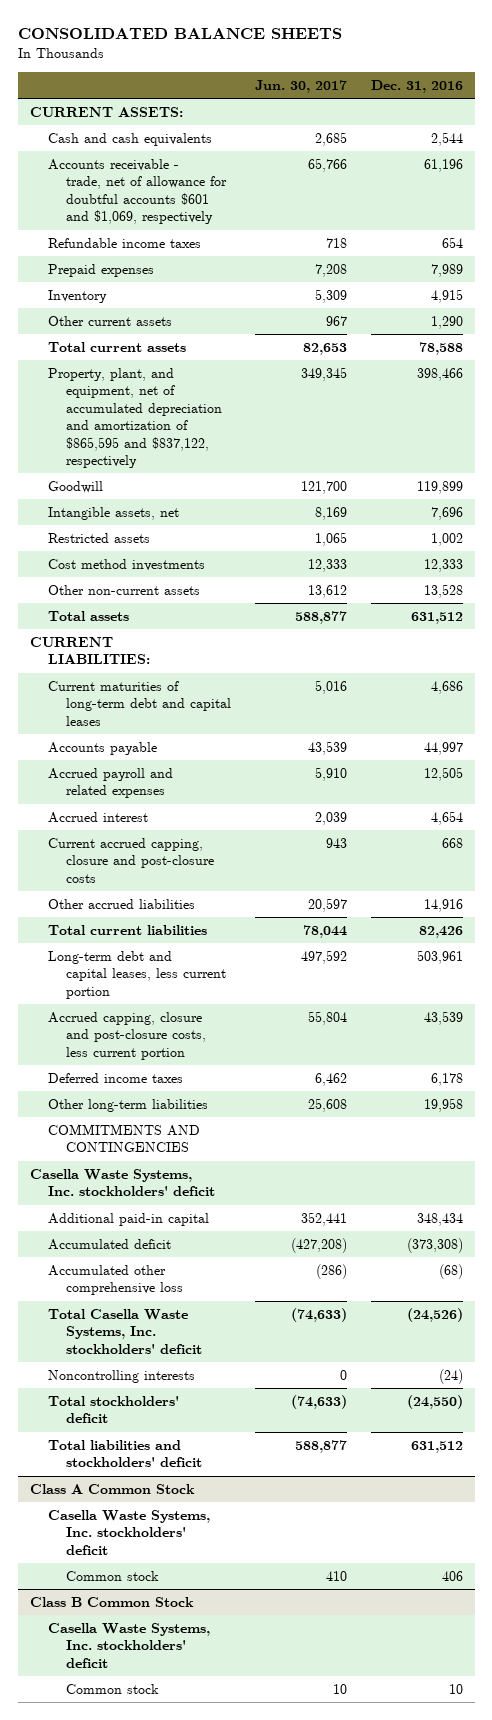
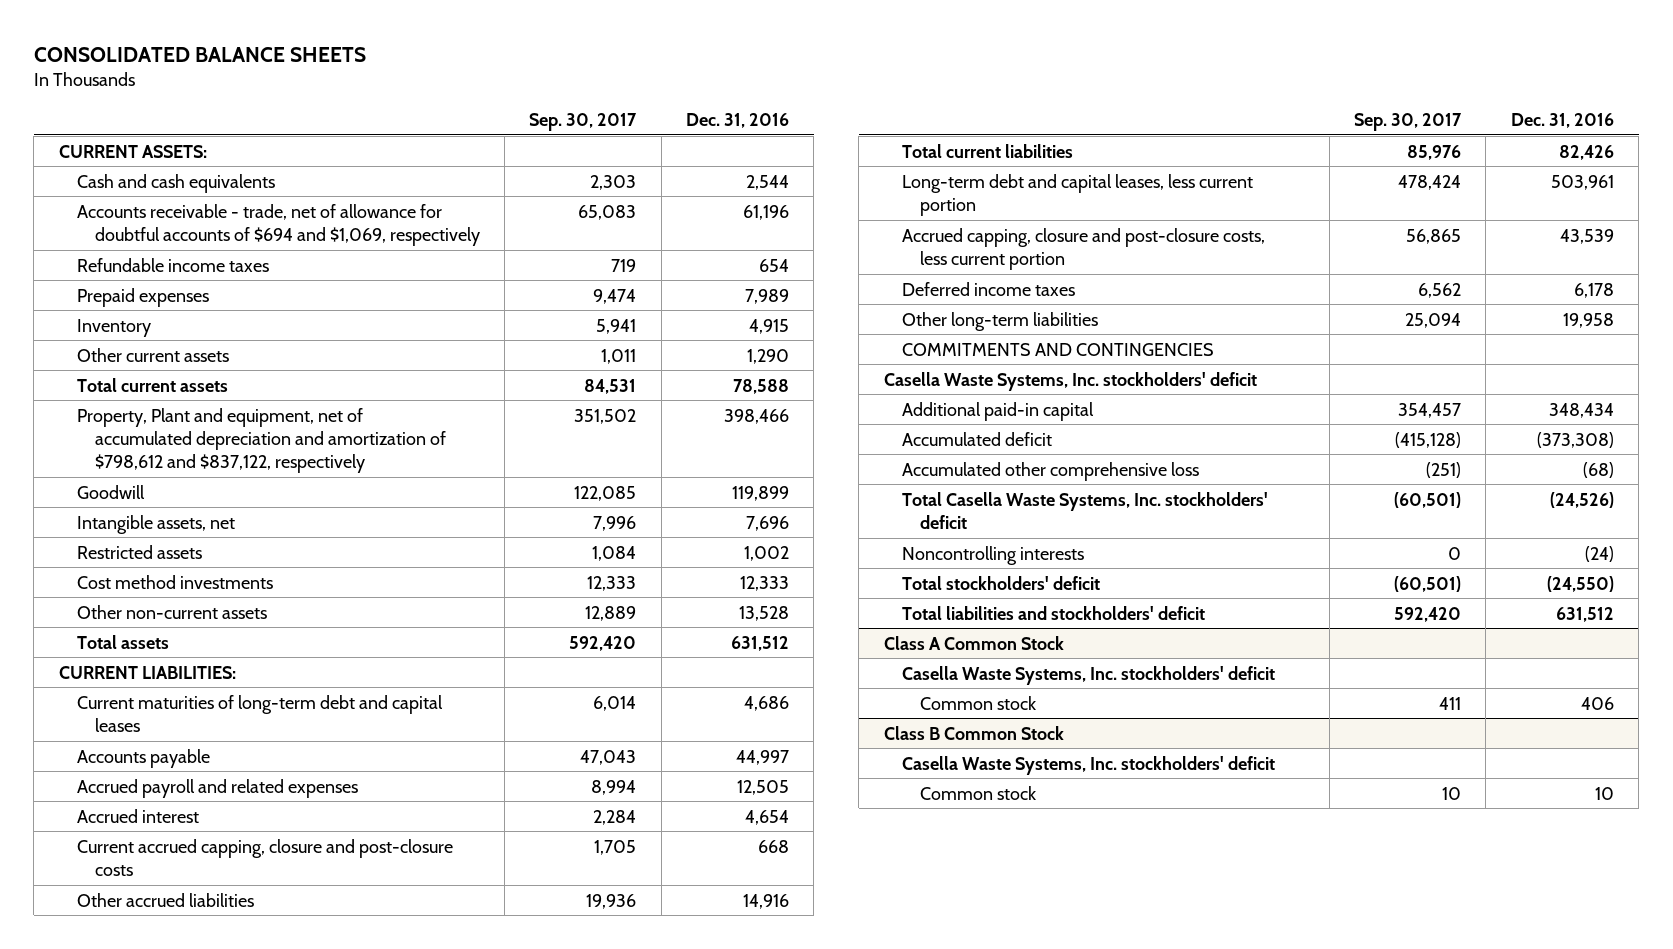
[254,79,347,93] Jun. 30, 2017 -> none
none -> [529,113,638,132] Sep. 30, 2017
[47,158,227,225] Accounts receivable - trade, net of allowance for doubtful accounts $601 and $1,069, respectively -> [76,203,480,246] Accounts receivable - trade, net of allowance for doubtful accounts of $694 and $1,069, respectively
[47,367,222,469] Property, plant, and equipment, net of accumulated depreciation and amortization of $865,595 and $837,122, respectively -> [76,407,446,473] Property, Plant and equipment, net of accumulated depreciation and amortization of $798,612 and $837,122, respectively

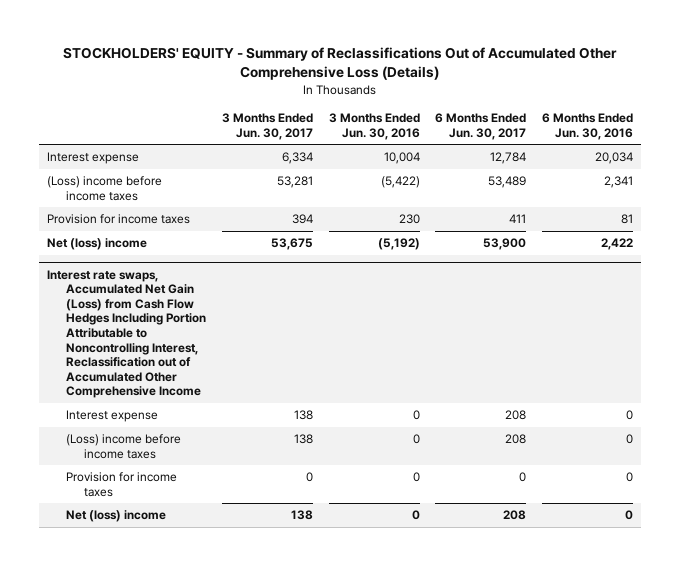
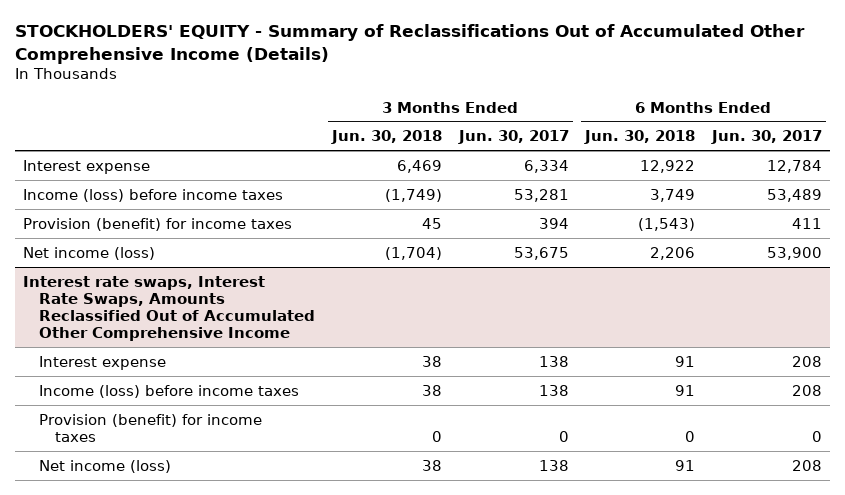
[63,47,618,81] STOCKHOLDERS' EQUITY - Summary of Reclassifications Out of Accumulated Other Comprehensive Loss (Details) -> [15,24,806,64] STOCKHOLDERS' EQUITY - Summary of Reclassifications Out of Accumulated Other Comprehensive Income (Details)
[328,112,420,140] 3 Months Ended Jun. 30, 2016 -> none
[542,112,634,140] 6 Months Ended Jun. 30, 2016 -> none
none -> [331,130,443,145] Jun. 30, 2018
none -> [584,130,696,145] Jun. 30, 2018
[47,269,206,399] Interest rate swaps, Accumulated Net Gain (Loss) from Cash Flow Hedges Including Portion Attributable to Noncontrolling Interest, Reclassification out of Accumulated Other Comprehensive Income -> none
[47,176,163,201] (Loss) income before income taxes -> [23,188,284,202] Income (loss) before income taxes
[47,214,191,225] Provision for income taxes -> [23,217,293,231] Provision (benefit) for income taxes
[47,238,148,251] Net (loss) income -> [23,246,156,260] Net income (loss)
none -> [23,275,316,342] Interest rate swaps, Interest Rate Swaps, Amounts Reclassified Out of Accumulated Other Comprehensive Income
[65,434,181,459] (Loss) income before income taxes -> [39,384,300,398] Income (loss) before income taxes
[65,472,177,497] Provision for income taxes -> [39,413,263,442] Provision (benefit) for income taxes
[65,510,166,523] Net (loss) income -> [39,459,172,473] Net income (loss)

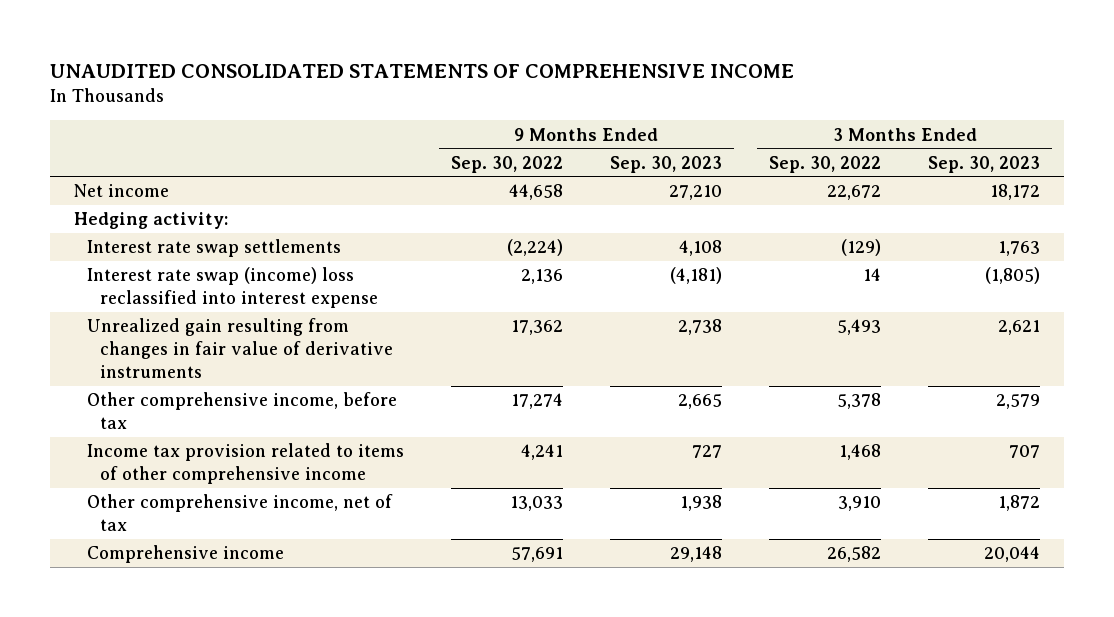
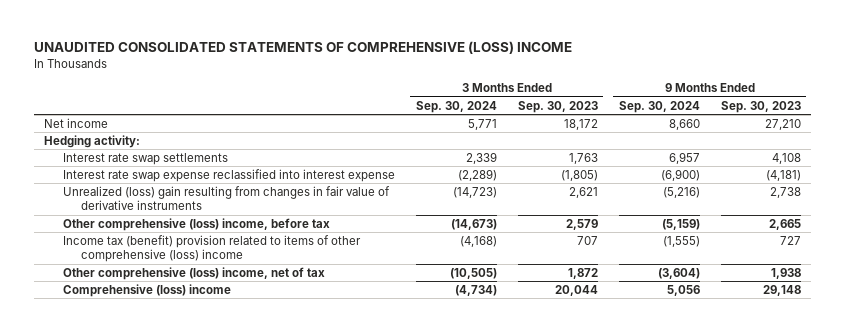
[49,63,794,78] UNAUDITED CONSOLIDATED STATEMENTS OF COMPREHENSIVE INCOME -> [33,40,572,54] UNAUDITED CONSOLIDATED STATEMENTS OF COMPREHENSIVE (LOSS) INCOME
[450,155,563,173] Sep. 30, 2022 -> none
[769,155,882,173] Sep. 30, 2022 -> none
none -> [415,100,497,113] Sep. 30, 2024
none -> [618,100,700,113] Sep. 30, 2024
[86,267,378,308] Interest rate swap (income) loss reclassified into interest expense -> [62,169,395,183] Interest rate swap expense reclassified into interest expense
[86,318,393,378] Unrealized gain resulting from changes in fair value of derivative instruments -> [62,186,390,211] Unrealized (loss) gain resulting from changes in fair value of derivative instruments
[86,392,397,429] Other comprehensive income, before tax -> [62,218,330,232] Other comprehensive (loss) income, before tax
[86,443,404,484] Income tax provision related to items of other comprehensive income -> [62,235,361,263] Income tax (benefit) provision related to items of other comprehensive (loss) income
[86,494,393,531] Other comprehensive income, net of tax -> [62,267,325,281] Other comprehensive (loss) income, net of tax
[86,545,284,564] Comprehensive income -> [62,284,231,298] Comprehensive (loss) income

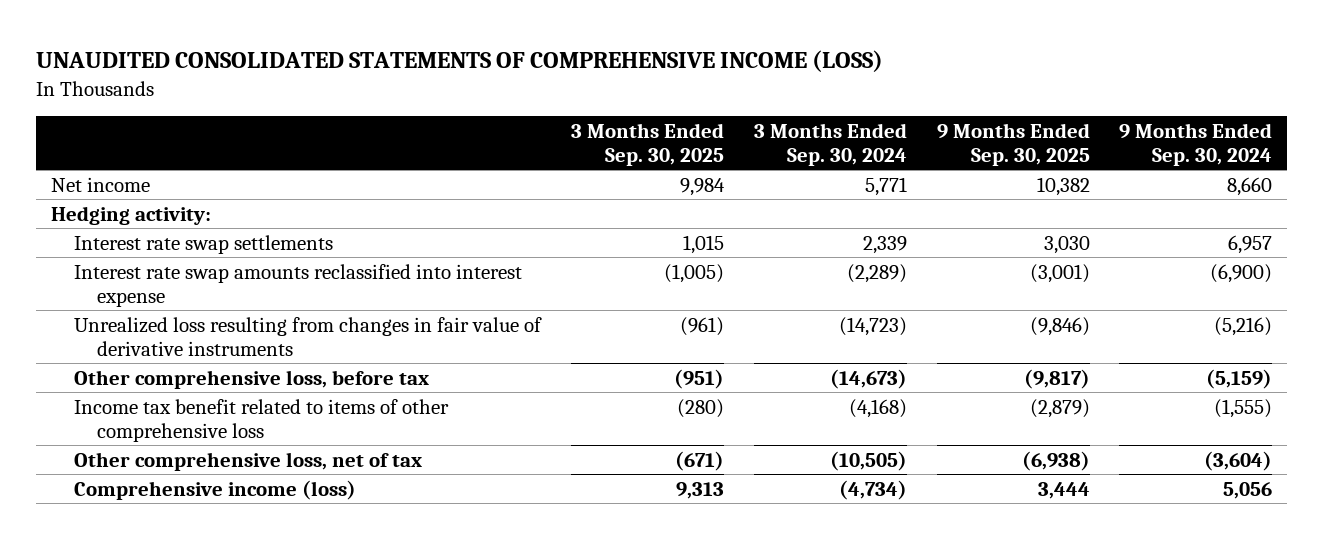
[33,40,572,54] UNAUDITED CONSOLIDATED STATEMENTS OF COMPREHENSIVE (LOSS) INCOME -> [36,49,884,72] UNAUDITED CONSOLIDATED STATEMENTS OF COMPREHENSIVE INCOME (LOSS)
[517,100,598,113] Sep. 30, 2023 -> none
[720,100,801,113] Sep. 30, 2023 -> none
none -> [571,122,725,166] 3 Months Ended Sep. 30, 2025
none -> [936,122,1090,166] 9 Months Ended Sep. 30, 2025
[62,169,395,183] Interest rate swap expense reclassified into interest expense -> [74,263,523,307] Interest rate swap amounts reclassified into interest expense
[62,186,390,211] Unrealized (loss) gain resulting from changes in fair value of derivative instruments -> [74,316,543,356] Unrealized loss resulting from changes in fair value of derivative instruments
[62,218,330,232] Other comprehensive (loss) income, before tax -> [74,369,430,389] Other comprehensive loss, before tax
[62,235,361,263] Income tax (benefit) provision related to items of other comprehensive (loss) income -> [74,398,450,442] Income tax benefit related to items of other comprehensive loss
[62,267,325,281] Other comprehensive (loss) income, net of tax -> [74,451,423,471] Other comprehensive loss, net of tax
[62,284,231,298] Comprehensive (loss) income -> [74,479,357,500] Comprehensive income (loss)

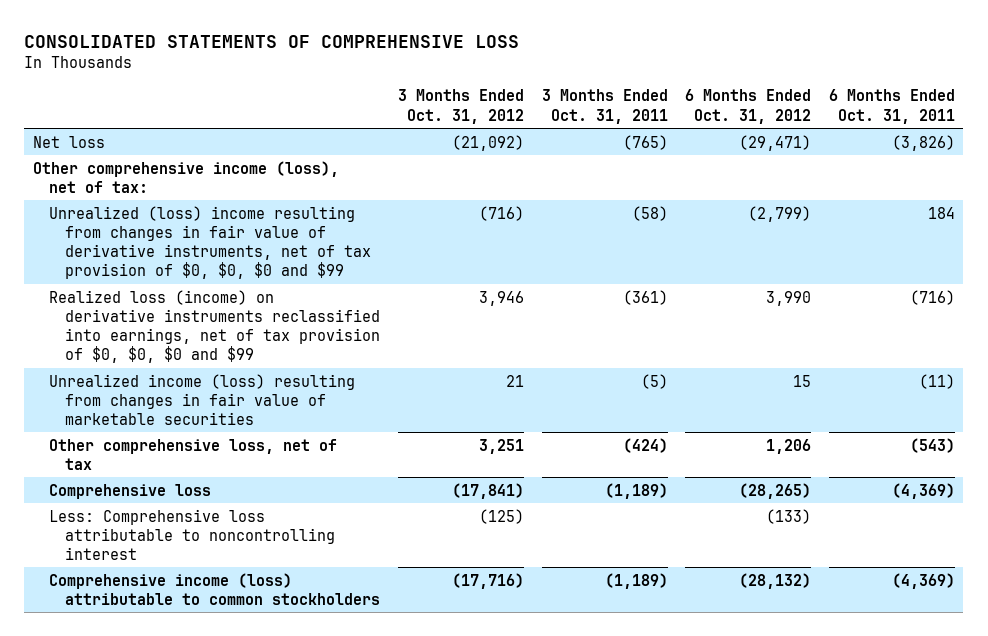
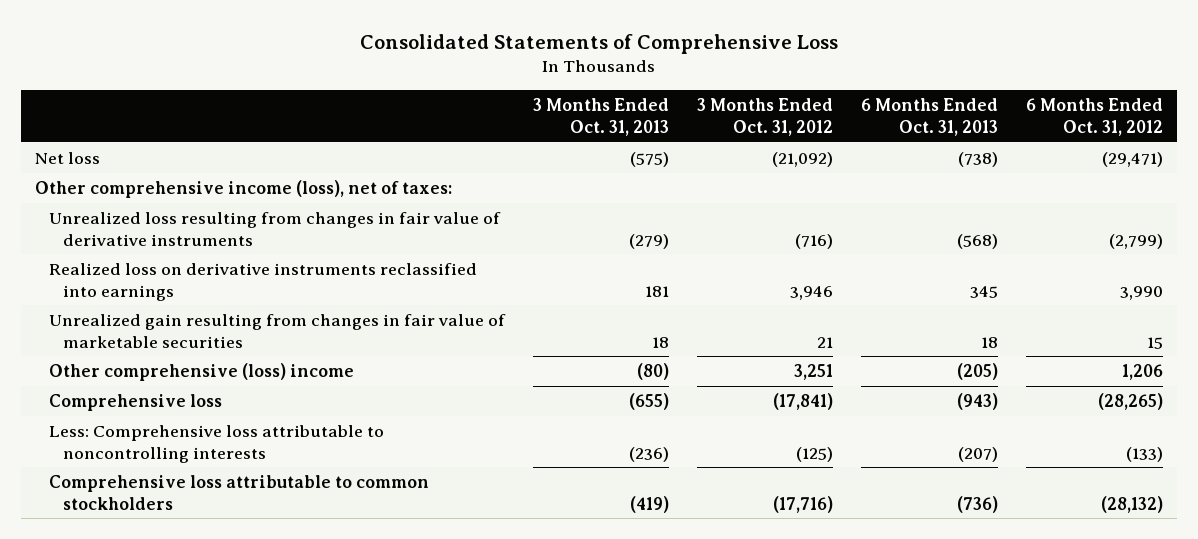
[24,34,520,48] CONSOLIDATED STATEMENTS OF COMPREHENSIVE LOSS -> [360,33,839,54] Consolidated Statements of Comprehensive Loss
[541,89,668,124] 3 Months Ended Oct. 31, 2011 -> none
[828,89,955,124] 6 Months Ended Oct. 31, 2011 -> none
none -> [533,98,670,136] 3 Months Ended Oct. 31, 2013
none -> [861,98,999,136] 6 Months Ended Oct. 31, 2013
[33,160,340,193] Other comprehensive income (loss), net of tax: -> [35,180,453,199] Other comprehensive income (loss), net of taxes:
[49,205,372,279] Unrealized (loss) income resulting from changes in fair value of derivative instruments, net of tax provision of $0, $0, $0 and $99 -> [49,212,502,246] Unrealized loss resulting from changes in fair value of derivative instruments
[49,289,381,363] Realized loss (income) on derivative instruments reclassified into earnings, net of tax provision of $0, $0, $0 and $99 -> [49,263,478,301] Realized loss on derivative instruments reclassified into earnings
[49,373,356,425] Unrealized income (loss) resulting from changes in fair value of marketable securities -> [49,314,507,348] Unrealized gain resulting from changes in fair value of marketable securities
[49,438,338,470] Other comprehensive loss, net of tax -> [49,363,355,382] Other comprehensive (loss) income
[49,508,336,560] Less: Comprehensive loss attributable to noncontrolling interest -> [49,425,385,463] Less: Comprehensive loss attributable to noncontrolling interests
[49,572,381,605] Comprehensive income (loss) attributable to common stockholders -> [49,475,430,510] Comprehensive loss attributable to common stockholders

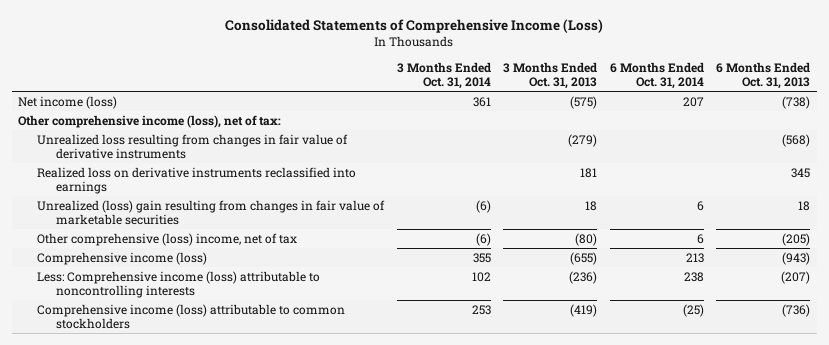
[360,33,839,54] Consolidated Statements of Comprehensive Loss -> [225,19,604,34] Consolidated Statements of Comprehensive Income (Loss)
[697,98,834,136] 3 Months Ended Oct. 31, 2012 -> none
[1026,98,1164,136] 6 Months Ended Oct. 31, 2012 -> none
none -> [396,61,491,89] 3 Months Ended Oct. 31, 2014
none -> [609,61,704,89] 6 Months Ended Oct. 31, 2014
[35,152,101,165] Net loss -> [18,95,118,109] Net income (loss)
[35,180,453,199] Other comprehensive income (loss), net of taxes: -> [18,114,282,128] Other comprehensive income (loss), net of tax:
[49,314,507,348] Unrealized gain resulting from changes in fair value of marketable securities -> [37,199,386,225] Unrealized (loss) gain resulting from changes in fair value of marketable securities
[49,363,355,382] Other comprehensive (loss) income -> [37,232,298,246] Other comprehensive (loss) income, net of tax
[49,394,223,412] Comprehensive loss -> [37,251,208,265] Comprehensive income (loss)
[49,425,385,463] Less: Comprehensive loss attributable to noncontrolling interests -> [37,270,321,298] Less: Comprehensive income (loss) attributable to noncontrolling interests
[49,475,430,510] Comprehensive loss attributable to common stockholders -> [37,303,346,329] Comprehensive income (loss) attributable to common stockholders

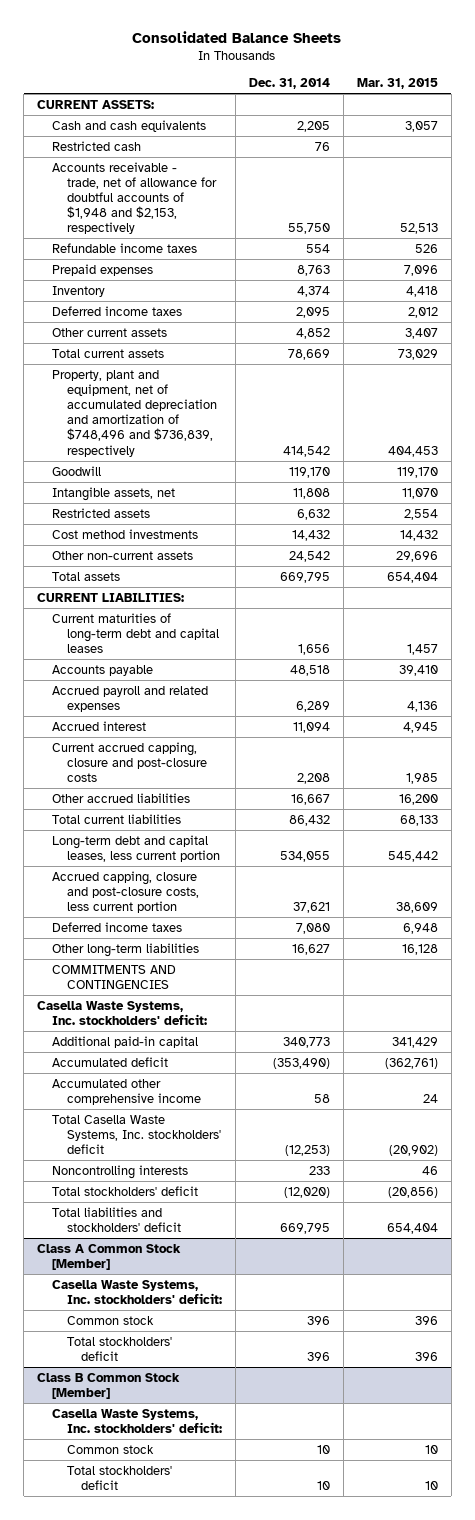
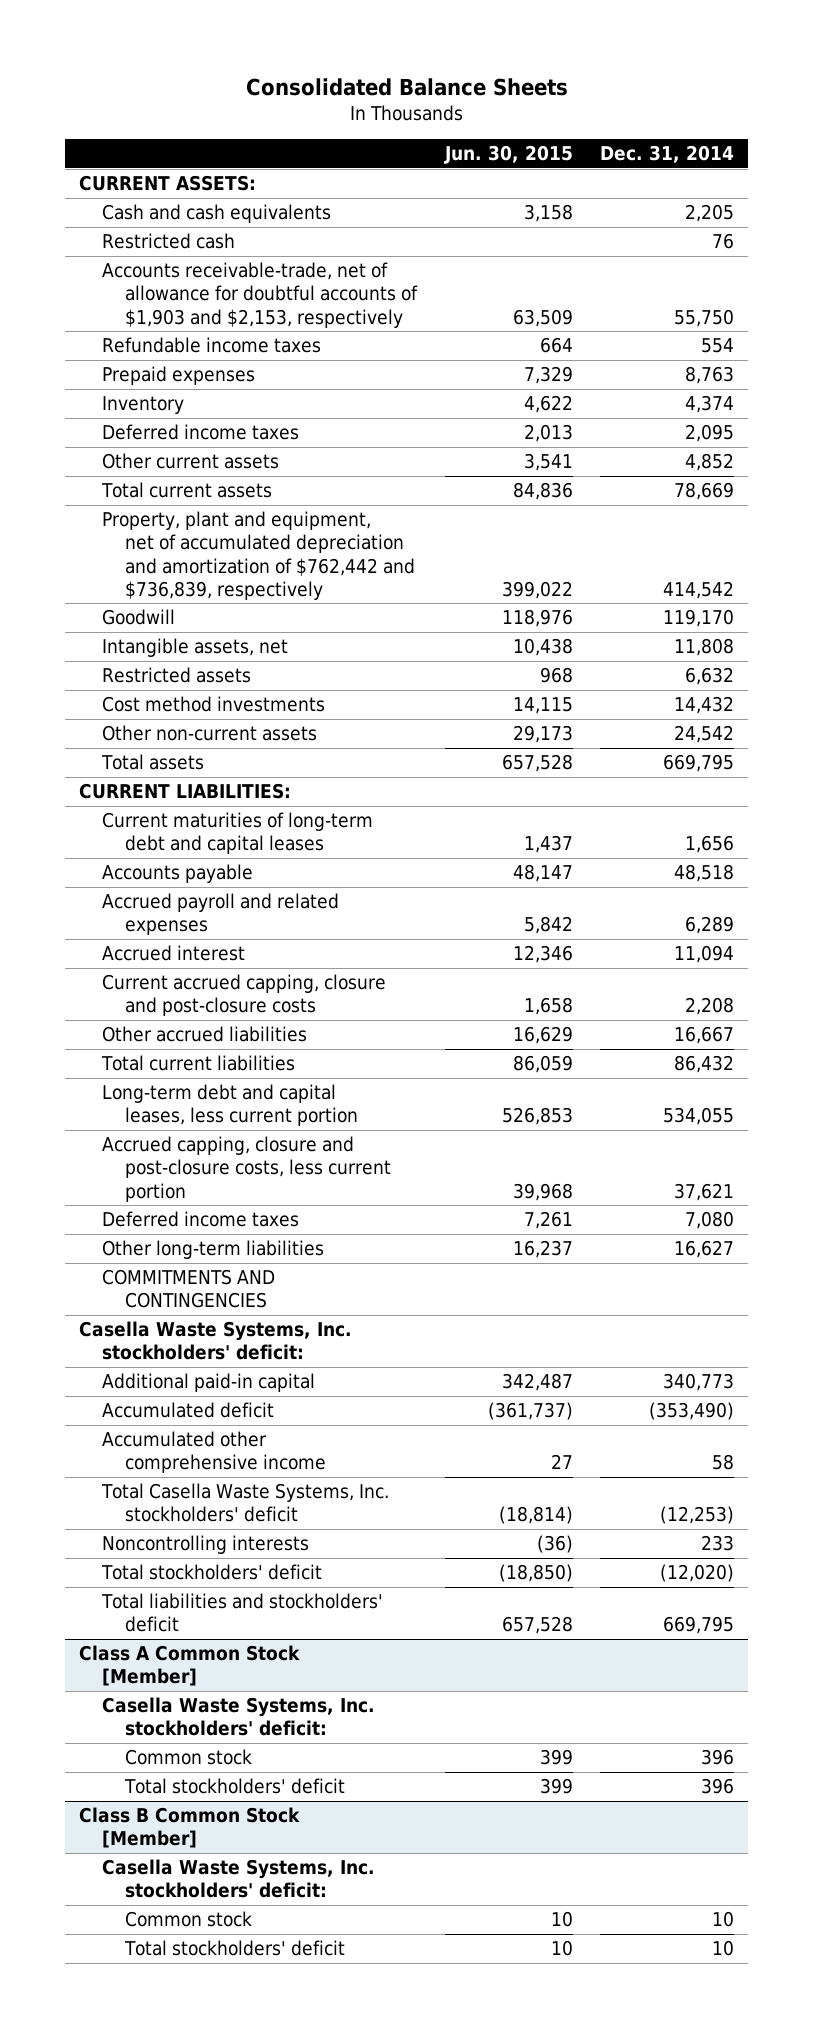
[356,78,438,90] Mar. 31, 2015 -> none
none -> [443,145,573,165] Jun. 30, 2015
[51,161,217,235] Accounts receivable - trade, net of allowance for doubtful accounts of $1,948 and $2,153, respectively -> [102,262,419,328] Accounts receivable-trade, net of allowance for doubtful accounts of $1,903 and $2,153, respectively
[51,369,217,457] Property, plant and equipment, net of accumulated depreciation and amortization of $748,496 and $736,839, respectively -> [102,511,416,600] Property, plant and equipment, net of accumulated depreciation and amortization of $762,442 and $736,839, respectively

